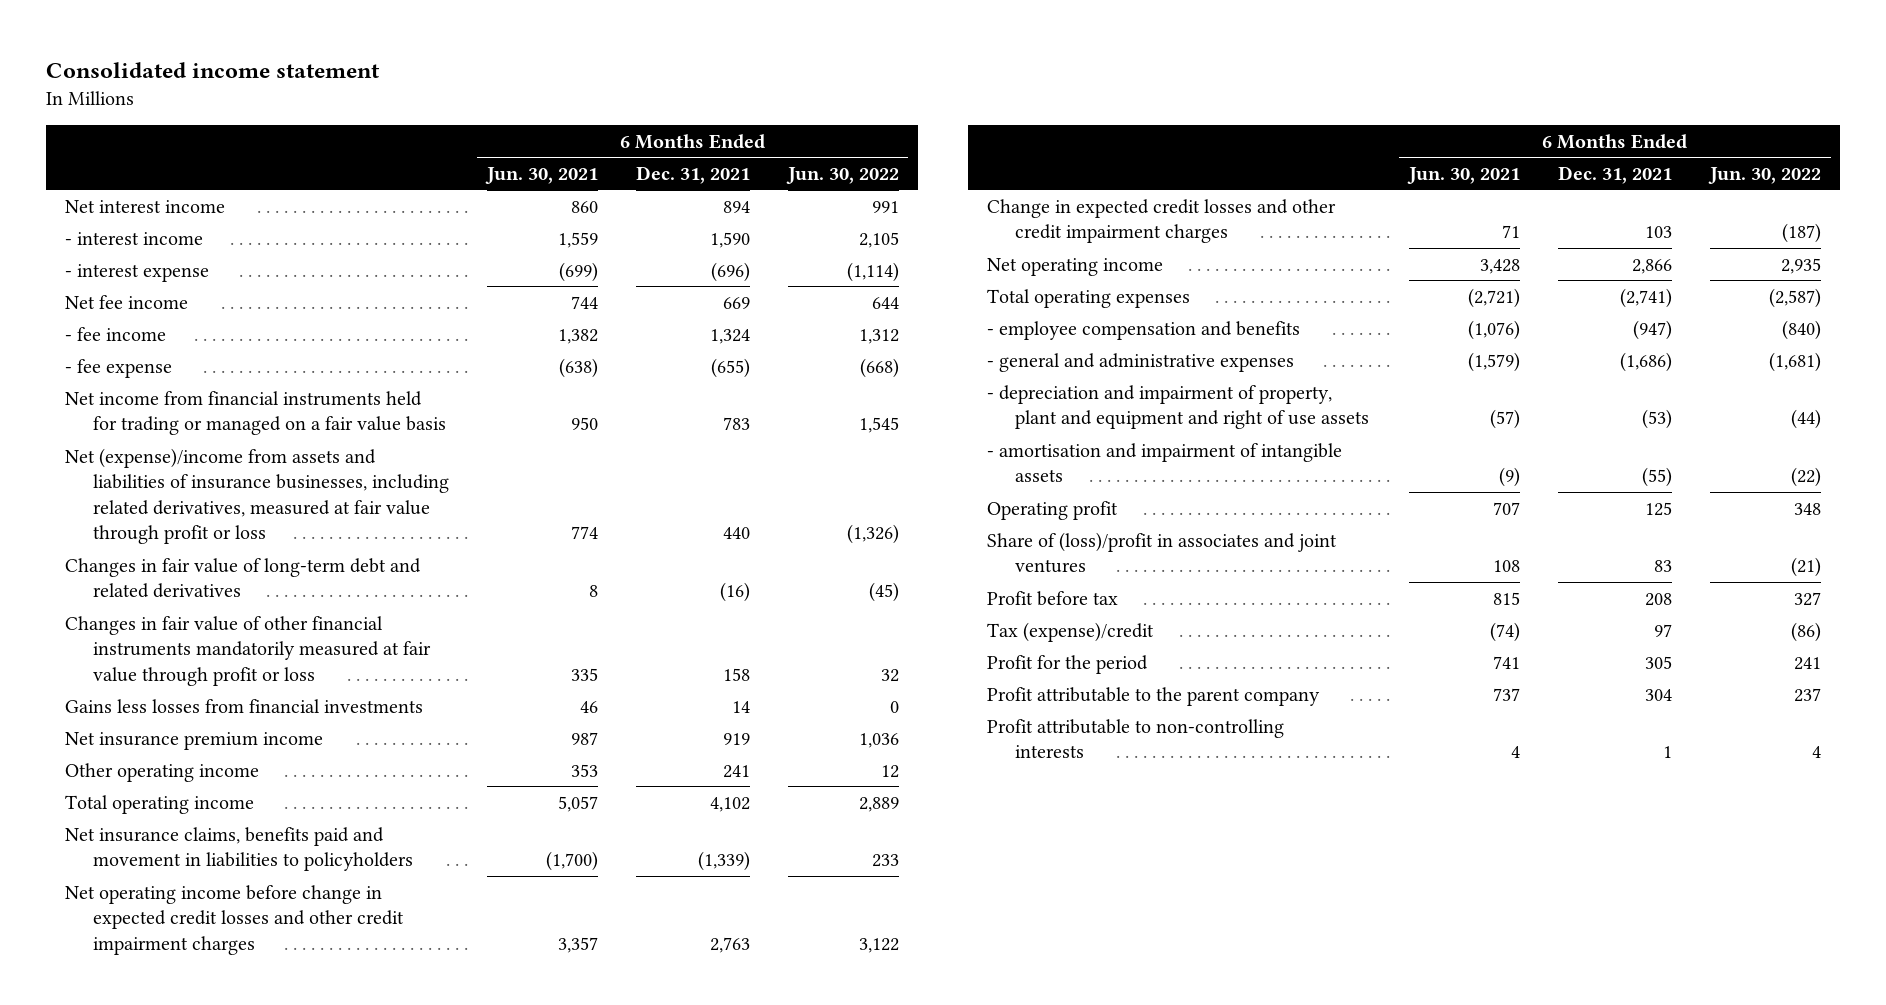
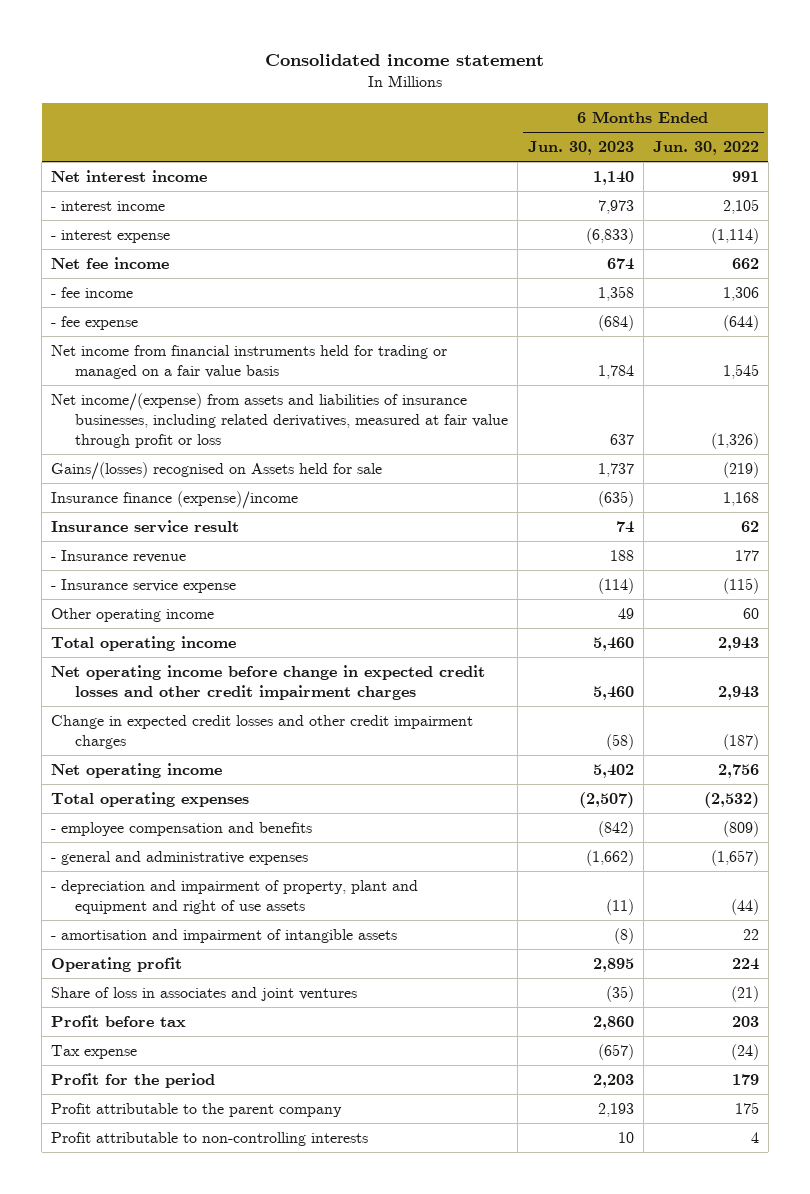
[484,166,598,184] Jun. 30, 2021 -> none
[635,165,750,184] Dec. 31, 2021 -> none
none -> [527,141,634,156] Jun. 30, 2023
[871,296,899,309] 644 -> [731,257,759,269] 662
[858,328,899,344] 1,312 -> [722,286,759,301] 1,306
[859,357,899,378] (668) -> [722,314,759,331] (644)
[65,557,422,599] Changes in fair value of long-term debt and related derivatives -> none
[65,615,431,686] Changes in fair value of other financial instruments mandatorily measured at fair value through profit or loss -> none
[65,698,424,713] Gains less losses from financial investments -> none
[65,731,324,750] Net insurance premium income -> none
[65,826,413,872] Net insurance claims, benefits paid and movement in liabilities to policyholders -> none
[65,447,449,545] Net (expense)/income from assets and liabilities of insurance businesses, including related derivatives, measured at fair value through profit or loss -> [51,392,509,449] Net income/(expense) from assets and liabilities of insurance businesses, including related derivatives, measured at fair value through profit or loss
none -> [51,461,383,480] Gains/(losses) recognised on Assets held for sale
none -> [51,490,299,509] Insurance finance (expense)/income
none -> [51,519,240,533] Insurance service result
none -> [51,549,187,563] - Insurance revenue
none -> [51,578,237,593] - Insurance service expense
[880,764,899,778] 12 -> [742,607,759,619] 60
[858,796,899,812] 2,889 -> [717,636,759,651] 2,943
[858,937,899,953] 3,122 -> [717,686,759,701] 2,943
[1781,257,1822,274] 2,935 -> [717,763,759,778] 2,756
[1769,287,1822,308] (2,587) -> [703,791,759,808] (2,532)
[1782,319,1822,340] (840) -> [722,820,759,837] (809)
[1769,351,1822,372] (1,681) -> [710,849,759,866] (1,657)
[1791,467,1822,488] (22) -> [742,928,759,940] 22
[1794,502,1822,515] 348 -> [731,957,759,970] 224
[987,531,1338,574] Share of (loss)/profit in associates and joint ventures -> [51,986,358,1001] Share of loss in associates and joint ventures
[1794,591,1822,606] 327 -> [731,1015,759,1027] 203
[987,621,1155,642] Tax (expense)/credit -> [51,1044,138,1059] Tax expense
[1791,621,1822,642] (86) -> [730,1043,759,1060] (24)
[1794,656,1822,670] 241 -> [731,1073,759,1085] 179
[1794,687,1822,702] 237 -> [734,1101,759,1114] 175

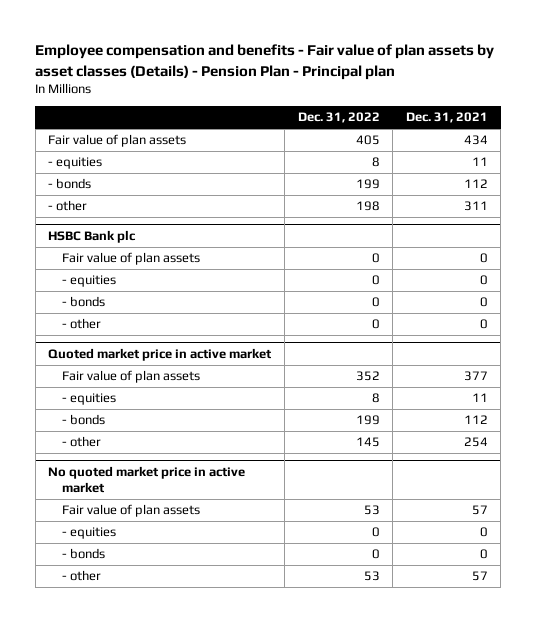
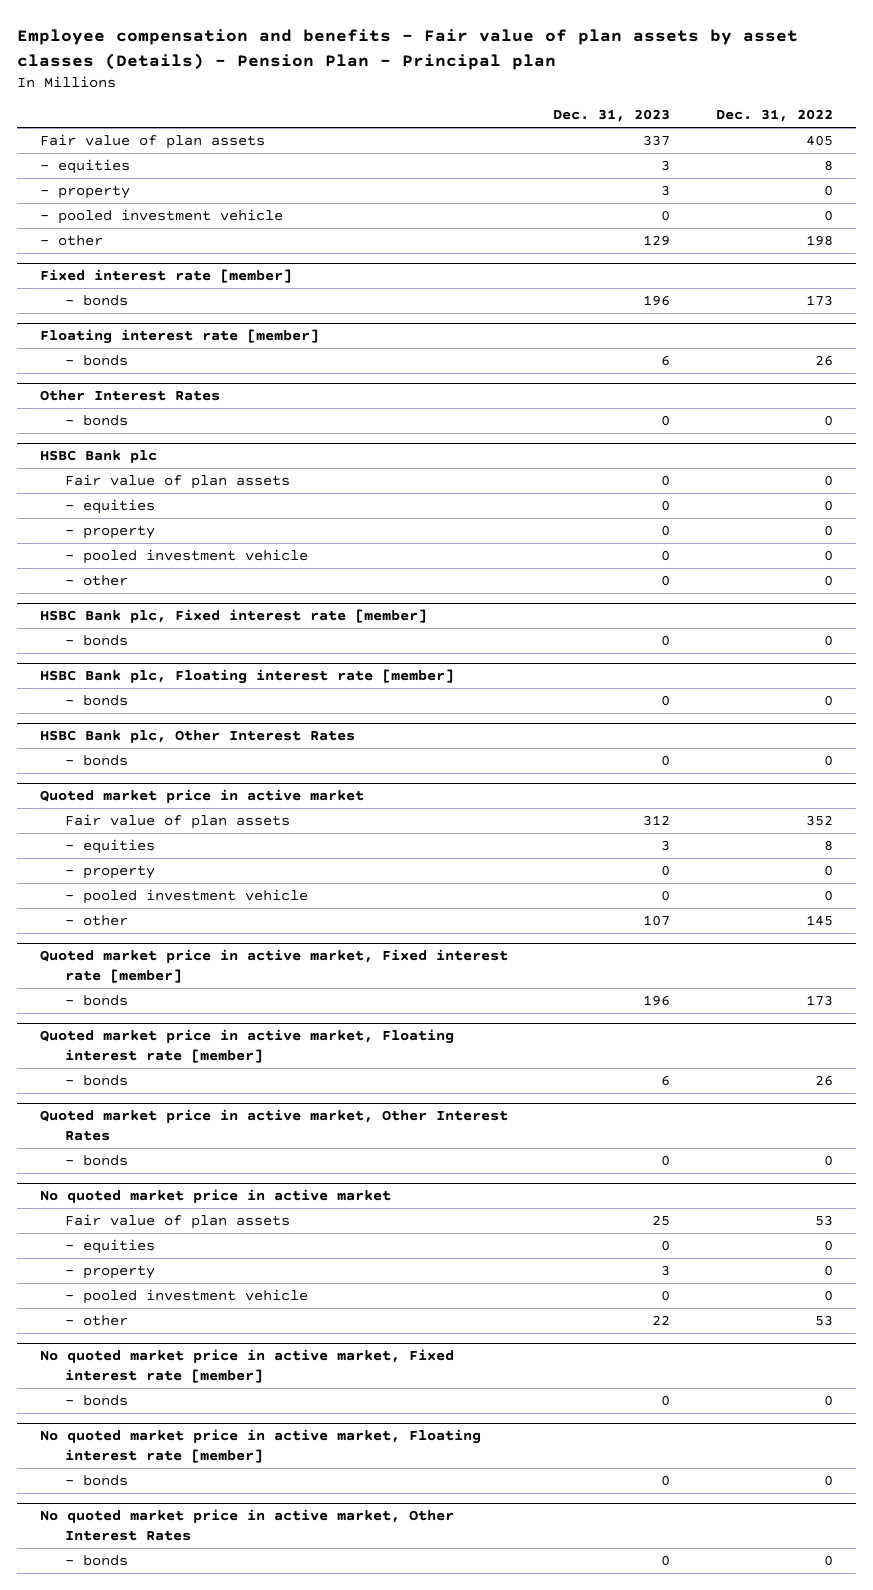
[405,112,488,124] Dec. 31, 2021 -> none
none -> [553,109,671,123] Dec. 31, 2023
[48,178,92,190] - bonds -> none
none -> [39,185,130,200] - property
none -> [39,209,283,225] - pooled investment vehicle
none -> [39,269,292,284] Fixed interest rate [member]
none -> [64,295,128,307] - bonds
none -> [39,329,319,345] Floating interest rate [member]
none -> [64,355,128,367] - bonds
none -> [39,390,220,402] Other Interest Rates
none -> [64,415,128,427] - bonds
[62,296,106,308] - bonds -> none
none -> [64,525,155,540] - property
none -> [64,549,308,565] - pooled investment vehicle
none -> [39,609,427,624] HSBC Bank plc, Fixed interest rate [member]
none -> [64,635,128,647] - bonds
none -> [39,669,454,685] HSBC Bank plc, Floating interest rate [member]
none -> [64,695,128,707] - bonds
none -> [39,730,355,744] HSBC Bank plc, Other Interest Rates
none -> [64,755,128,767] - bonds
[62,414,106,426] - bonds -> none
none -> [64,865,155,880] - property
none -> [64,889,308,905] - pooled investment vehicle
none -> [39,949,508,984] Quoted market price in active market, Fixed interest rate [member]
none -> [64,995,128,1007] - bonds
none -> [39,1029,454,1064] Quoted market price in active market, Floating interest rate [member]
none -> [64,1075,128,1087] - bonds
none -> [39,1109,508,1142] Quoted market price in active market, Other Interest Rates
none -> [64,1155,128,1167] - bonds
[62,548,106,560] - bonds -> none
none -> [64,1265,155,1280] - property
none -> [64,1289,308,1305] - pooled investment vehicle
none -> [39,1349,454,1384] No quoted market price in active market, Fixed interest rate [member]
none -> [64,1395,128,1407] - bonds
none -> [39,1429,481,1464] No quoted market price in active market, Floating interest rate [member]
none -> [64,1475,128,1487] - bonds
none -> [39,1509,454,1542] No quoted market price in active market, Other Interest Rates
none -> [64,1555,128,1567] - bonds

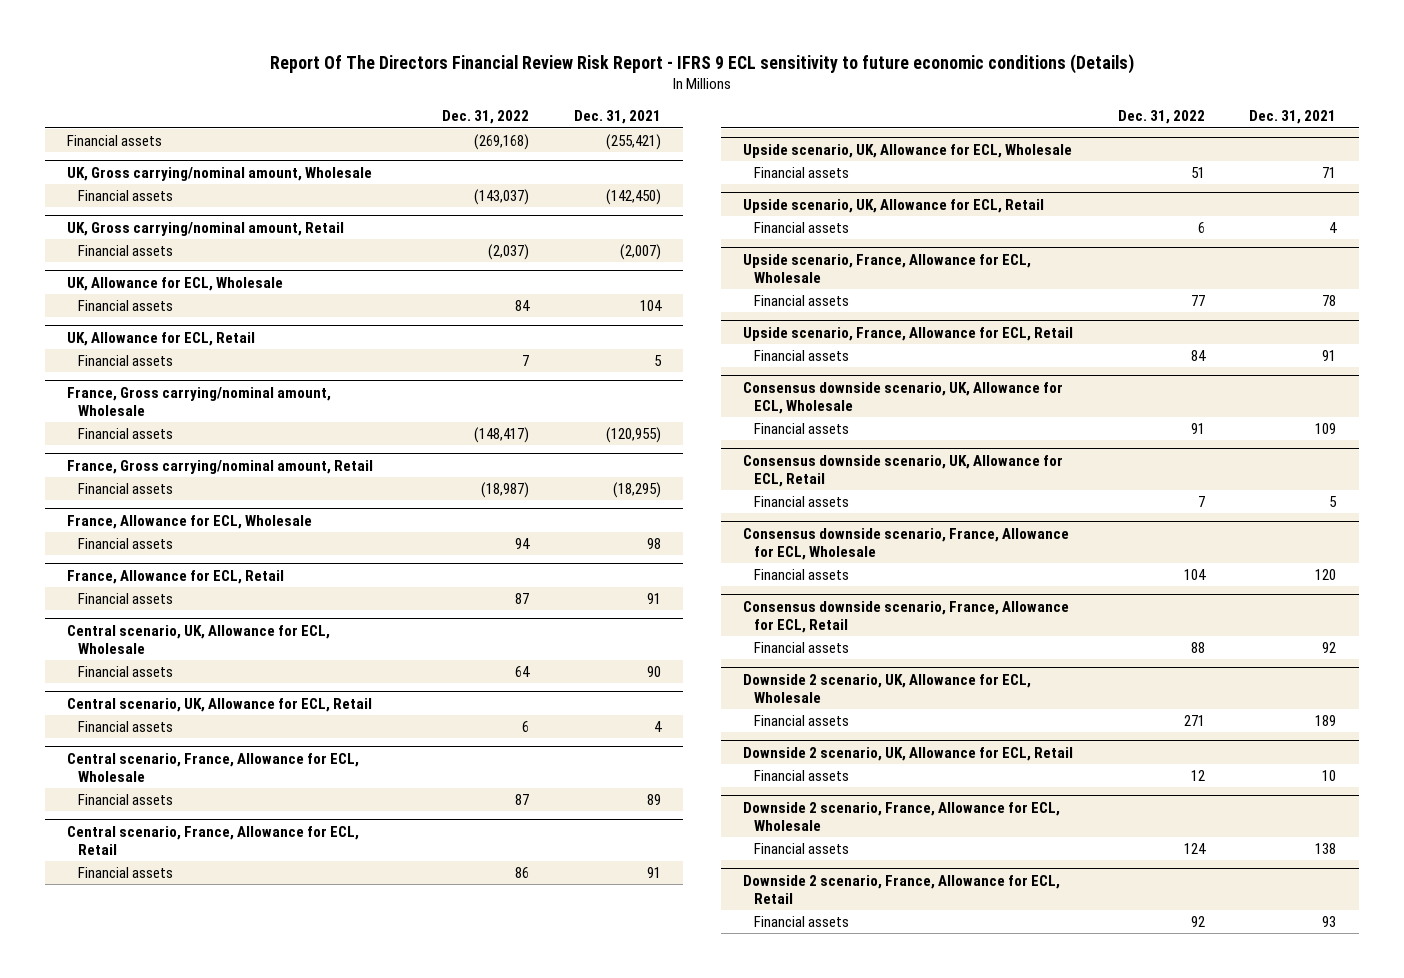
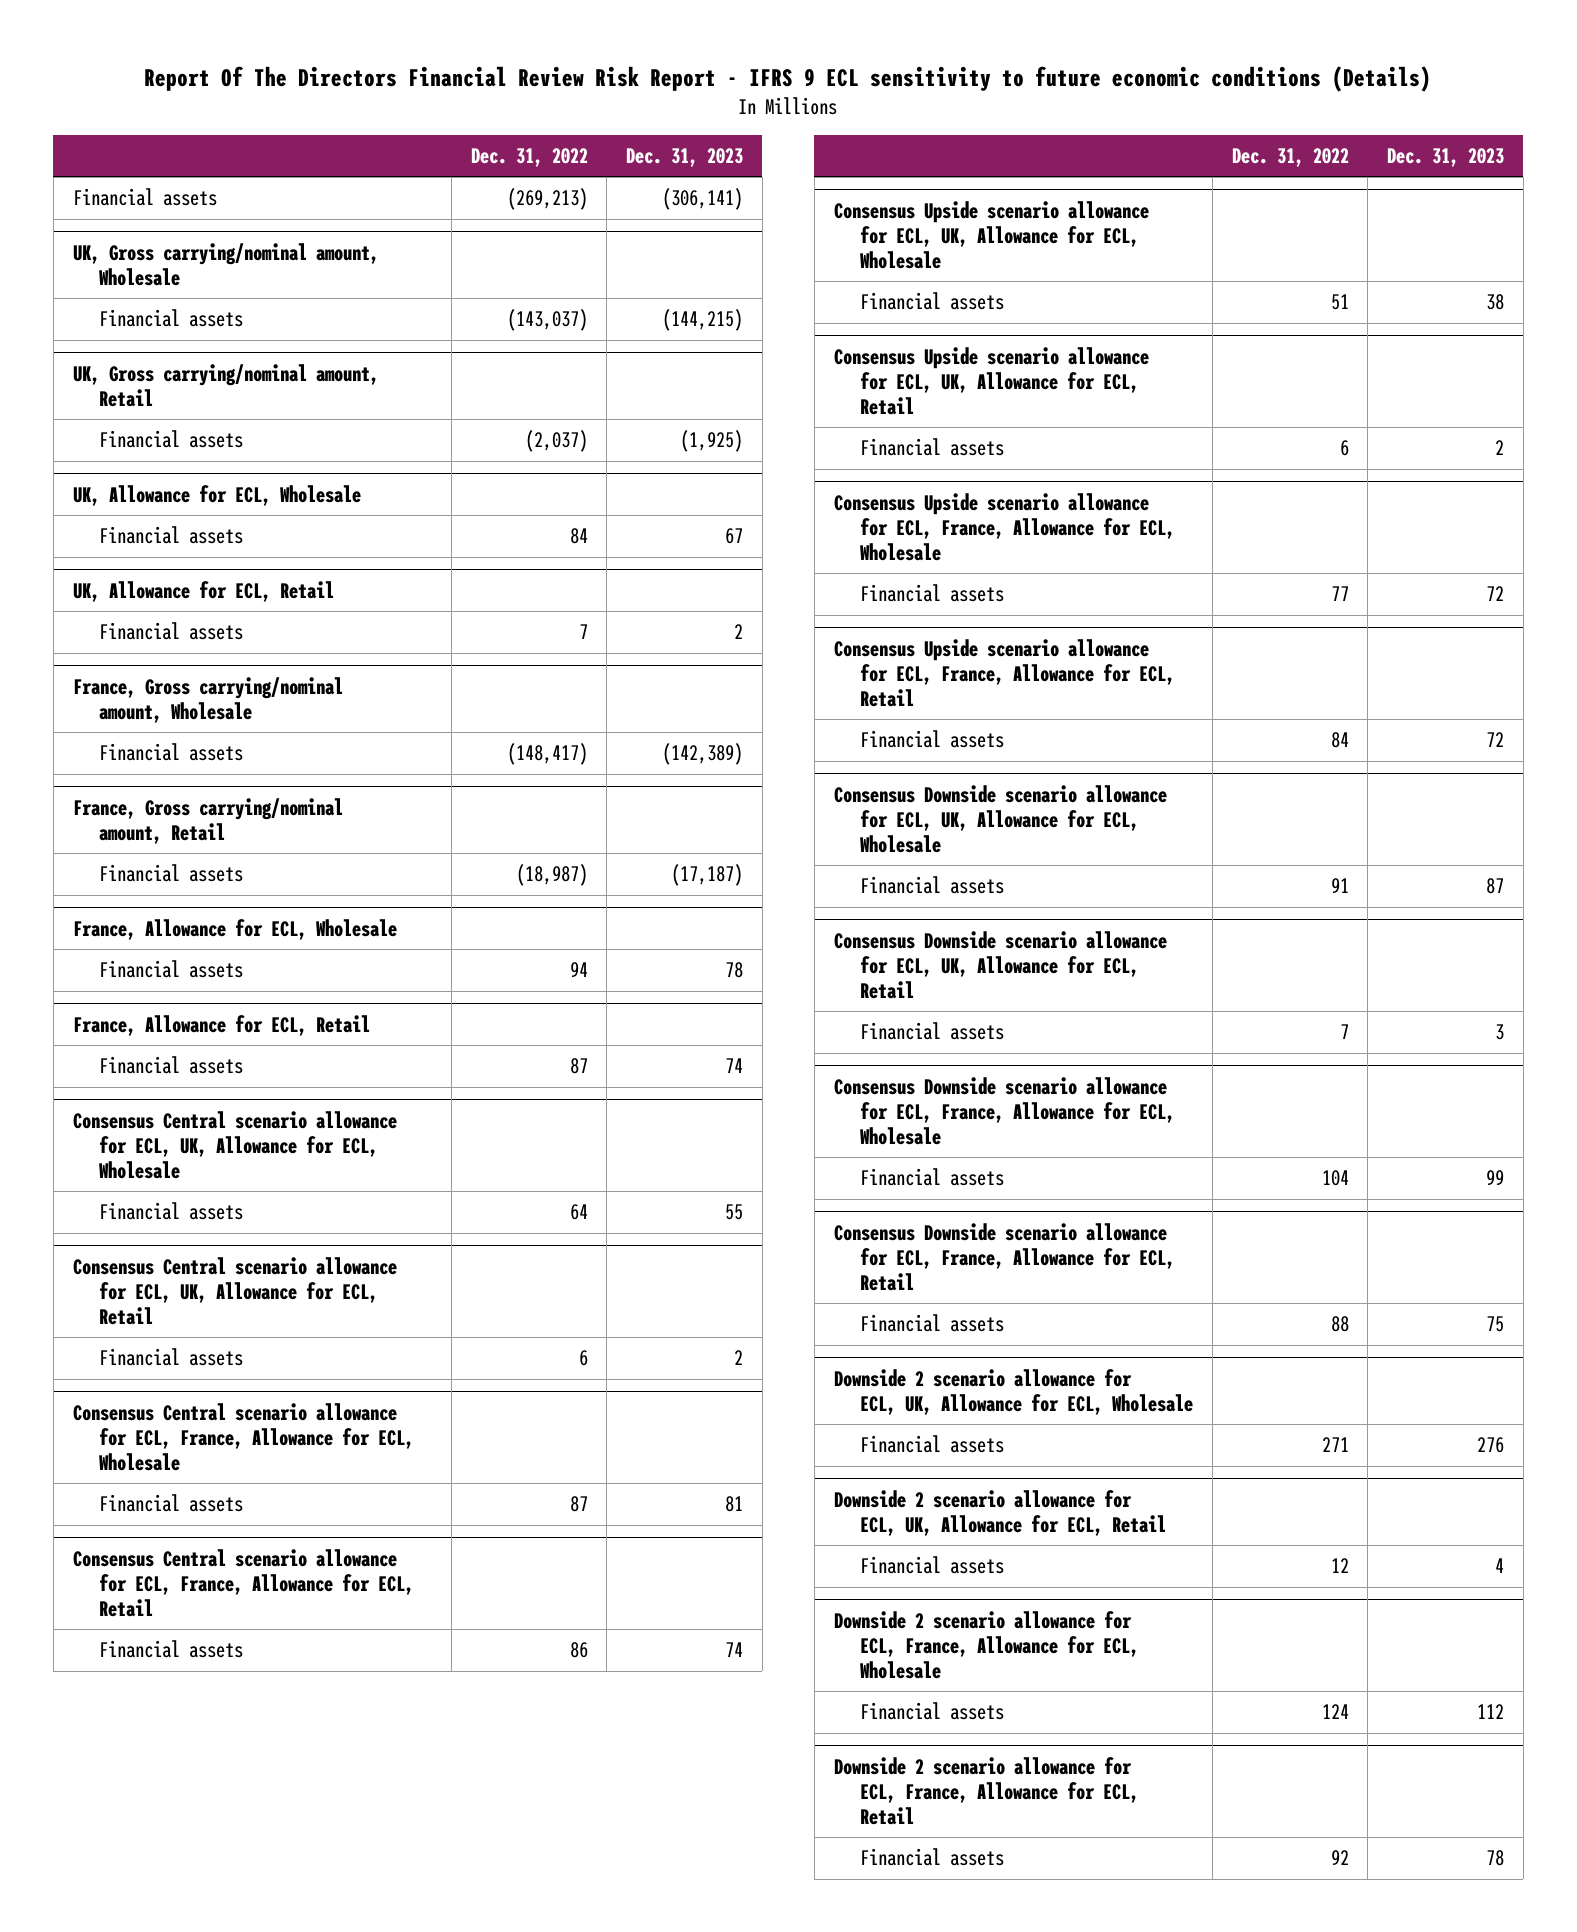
[573,110,661,125] Dec. 31, 2021 -> none
none -> [626,147,744,167] Dec. 31, 2023
[473,134,529,151] (269,168) -> [506,188,588,211] (269,213)
[67,625,331,654] Central scenario, UK, Allowance for ECL, Wholesale -> [72,1110,397,1179] Consensus Central scenario allowance for ECL, UK, Allowance for ECL, Wholesale
[67,698,373,713] Central scenario, UK, Allowance for ECL, Retail -> [72,1256,397,1325] Consensus Central scenario allowance for ECL, UK, Allowance for ECL, Retail
[67,753,360,782] Central scenario, France, Allowance for ECL, Wholesale -> [72,1402,415,1471] Consensus Central scenario allowance for ECL, France, Allowance for ECL, Wholesale
[67,826,360,855] Central scenario, France, Allowance for ECL, Retail -> [72,1548,415,1617] Consensus Central scenario allowance for ECL, France, Allowance for ECL, Retail
[743,144,1073,159] Upside scenario, UK, Allowance for ECL, Wholesale -> [833,200,1149,269] Consensus Upside scenario allowance for ECL, UK, Allowance for ECL, Wholesale
[743,199,1045,214] Upside scenario, UK, Allowance for ECL, Retail -> [833,346,1149,415] Consensus Upside scenario allowance for ECL, UK, Allowance for ECL, Retail
[743,254,1032,283] Upside scenario, France, Allowance for ECL, Wholesale -> [833,492,1176,561] Consensus Upside scenario allowance for ECL, France, Allowance for ECL, Wholesale
[743,327,1074,342] Upside scenario, France, Allowance for ECL, Retail -> [833,638,1176,707] Consensus Upside scenario allowance for ECL, France, Allowance for ECL, Retail
[743,382,1064,414] Consensus downside scenario, UK, Allowance for ECL, Wholesale -> [833,784,1167,853] Consensus Downside scenario allowance for ECL, UK, Allowance for ECL, Wholesale
[743,455,1064,487] Consensus downside scenario, UK, Allowance for ECL, Retail -> [833,930,1167,999] Consensus Downside scenario allowance for ECL, UK, Allowance for ECL, Retail
[743,528,1070,560] Consensus downside scenario, France, Allowance for ECL, Wholesale -> [833,1076,1176,1145] Consensus Downside scenario allowance for ECL, France, Allowance for ECL, Wholesale
[743,601,1070,633] Consensus downside scenario, France, Allowance for ECL, Retail -> [833,1222,1176,1291] Consensus Downside scenario allowance for ECL, France, Allowance for ECL, Retail
[743,674,1032,703] Downside 2 scenario, UK, Allowance for ECL, Wholesale -> [833,1368,1194,1415] Downside 2 scenario allowance for ECL, UK, Allowance for ECL, Wholesale
[743,747,1074,762] Downside 2 scenario, UK, Allowance for ECL, Retail -> [833,1489,1167,1536] Downside 2 scenario allowance for ECL, UK, Allowance for ECL, Retail
[743,802,1061,831] Downside 2 scenario, France, Allowance for ECL, Wholesale -> [833,1610,1140,1679] Downside 2 scenario allowance for ECL, France, Allowance for ECL, Wholesale
[743,875,1061,904] Downside 2 scenario, France, Allowance for ECL, Retail -> [833,1756,1140,1825] Downside 2 scenario allowance for ECL, France, Allowance for ECL, Retail

